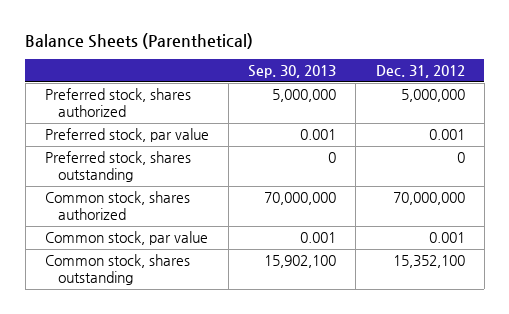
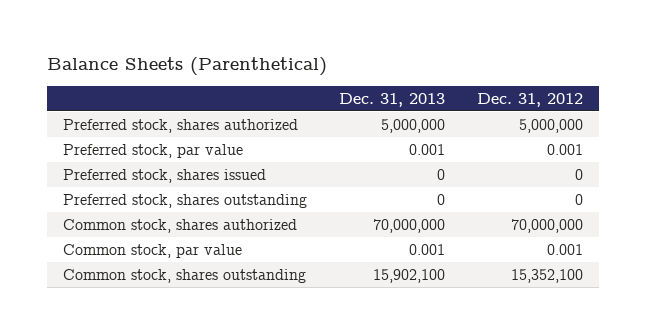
[248,65,337,79] Sep. 30, 2013 -> none
none -> [339,92,446,107] Dec. 31, 2013
none -> [62,168,266,183] Preferred stock, shares issued

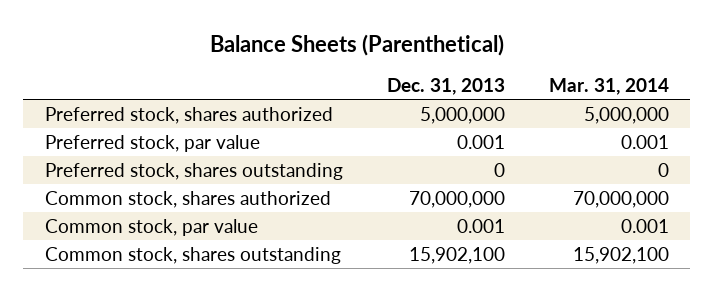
[477,92,584,107] Dec. 31, 2012 -> none
none -> [548,77,669,95] Mar. 31, 2014
[62,168,266,183] Preferred stock, shares issued -> none

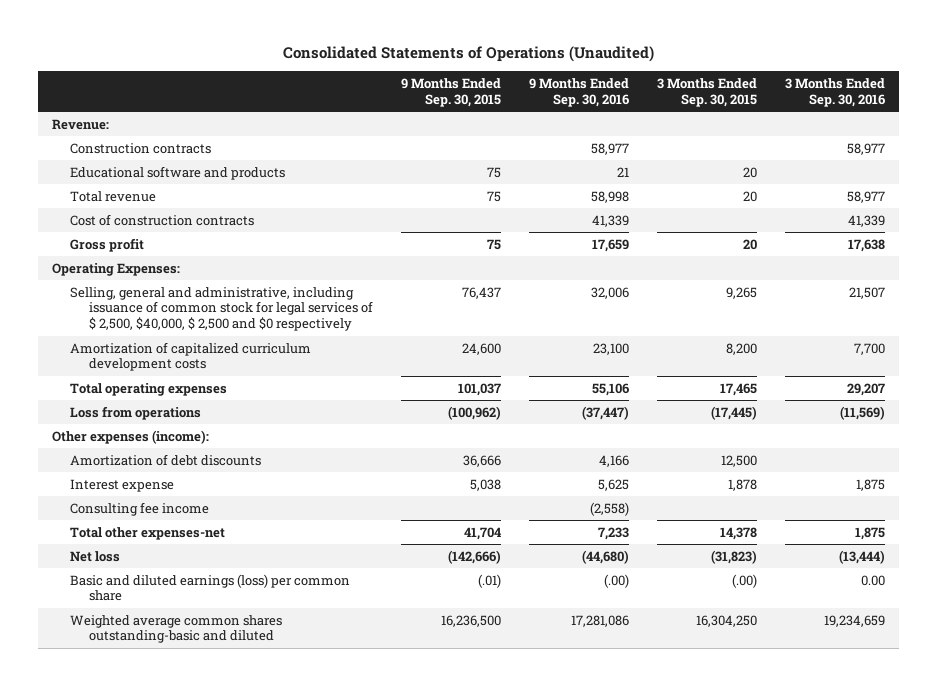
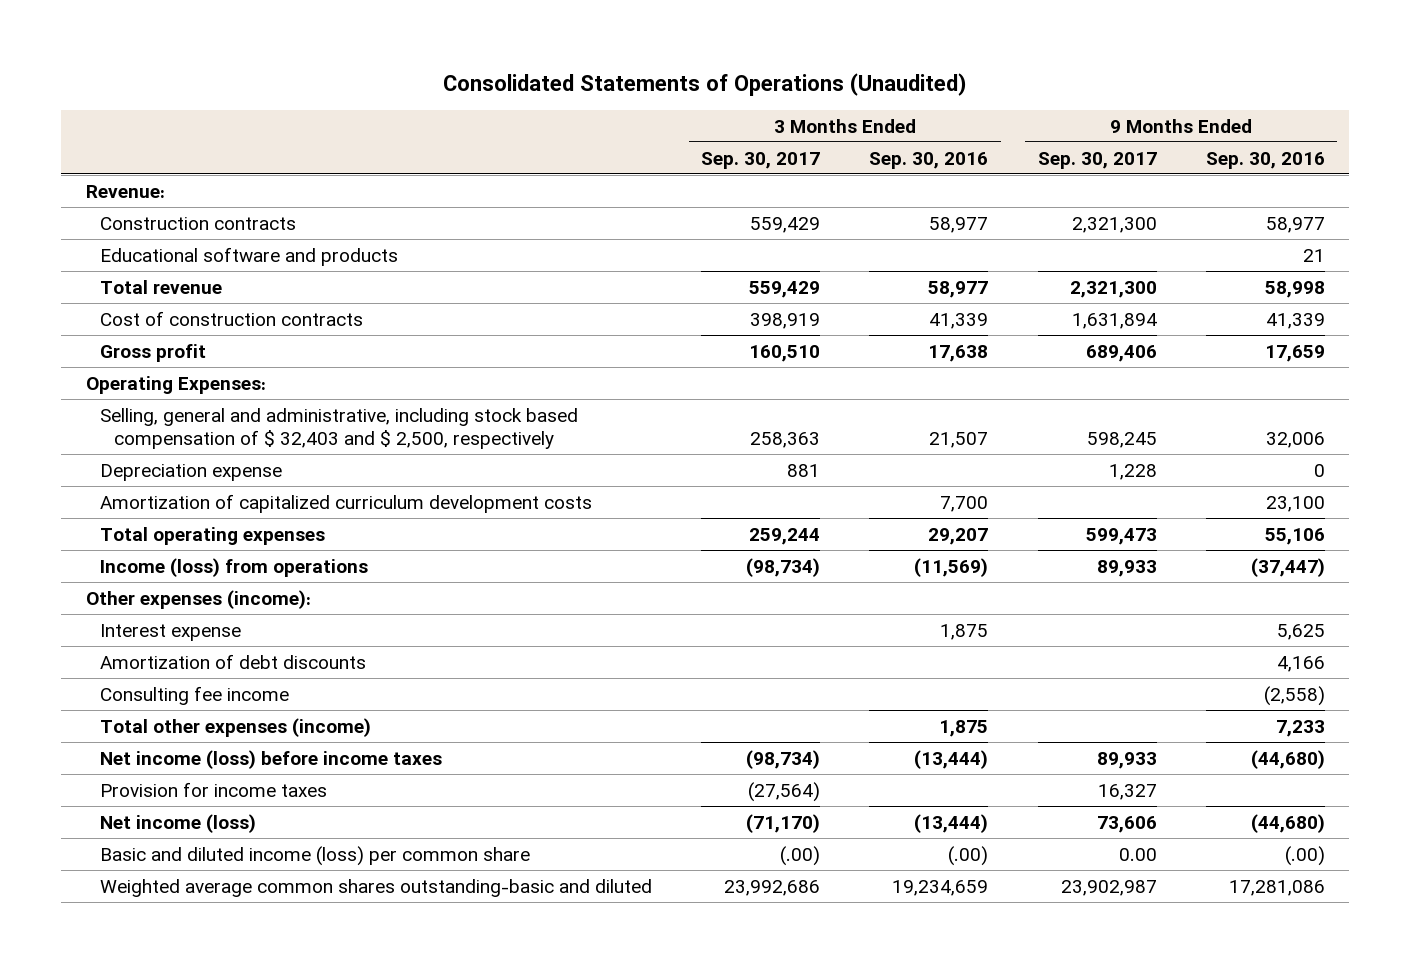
[400,78,501,107] 9 Months Ended Sep. 30, 2015 -> none
[657,78,758,107] 3 Months Ended Sep. 30, 2015 -> none
none -> [701,151,821,169] Sep. 30, 2017
none -> [1037,151,1157,169] Sep. 30, 2017
[70,286,373,332] Selling, general and administrative, including issuance of common stock for legal services of $ 2,500, $40,000, $ 2,500 and $0 respectively -> [100,407,579,449] Selling, general and administrative, including stock based compensation of $ 32,403 and $ 2,500, respectively
none -> [100,463,283,481] Depreciation expense
[70,405,202,420] Loss from operations -> [100,557,369,577] Income (loss) from operations
[70,453,262,466] Amortization of debt discounts -> [100,653,367,669] Amortization of debt discounts
[70,526,226,540] Total other expenses-net -> [100,717,372,737] Total other expenses (income)
none -> [100,749,443,769] Net income (loss) before income taxes
none -> [100,781,328,797] Provision for income taxes
[70,550,121,562] Net loss -> [100,813,257,833] Net income (loss)
[70,573,351,602] Basic and diluted earnings (loss) per common share -> [100,845,531,866] Basic and diluted income (loss) per common share
[861,574,886,586] 0.00 -> [948,845,989,866] (.00)

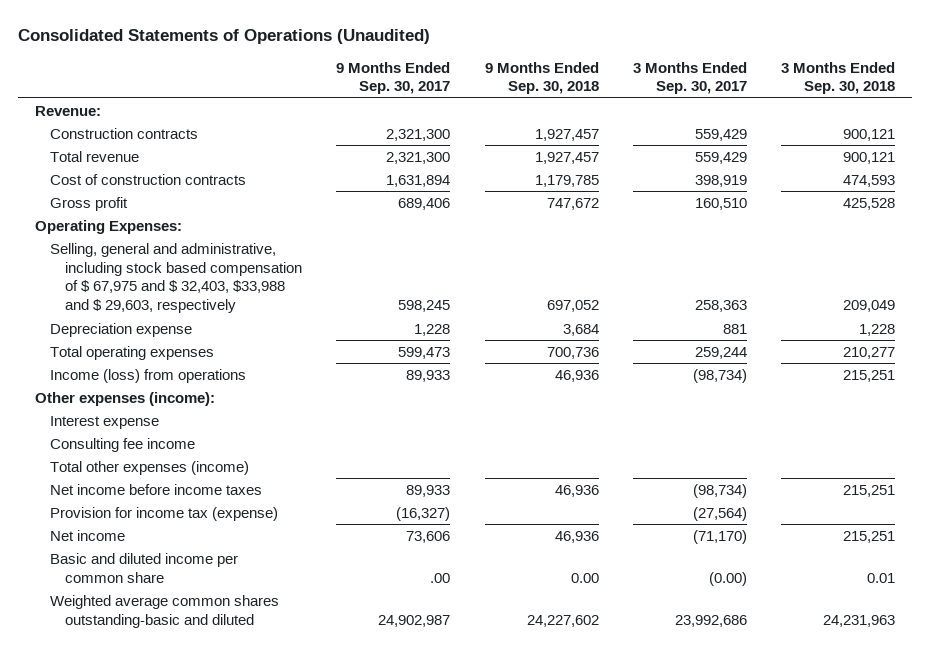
[869,151,989,169] Sep. 30, 2016 -> none
[1205,151,1325,169] Sep. 30, 2016 -> none
none -> [484,61,599,95] 9 Months Ended Sep. 30, 2018
none -> [780,61,895,95] 3 Months Ended Sep. 30, 2018
[100,246,399,266] Educational software and products -> none
[100,407,579,449] Selling, general and administrative, including stock based compensation of $ 32,403 and $ 2,500, respectively -> [49,242,303,313] Selling, general and administrative, including stock based compensation of $ 67,975 and $ 32,403, $33,988 and $ 29,603, respectively
[100,493,593,513] Amortization of capitalized curriculum development costs -> none
[100,653,367,669] Amortization of debt discounts -> none
[100,749,443,769] Net income (loss) before income taxes -> [49,483,262,495] Net income before income taxes
[100,781,328,797] Provision for income taxes -> [49,506,278,521] Provision for income tax (expense)
[1097,783,1157,800] 16,327 -> [396,506,451,521] (16,327)
[100,813,257,833] Net income (loss) -> [49,529,125,541] Net income
[100,845,531,866] Basic and diluted income (loss) per common share -> [49,552,238,583] Basic and diluted income per common share
[780,845,821,866] (.00) -> [708,571,747,586] (0.00)
[1118,847,1157,861] 0.00 -> [430,572,451,583] .00
[1060,879,1157,896] 23,902,987 -> [378,614,451,627] 24,902,987

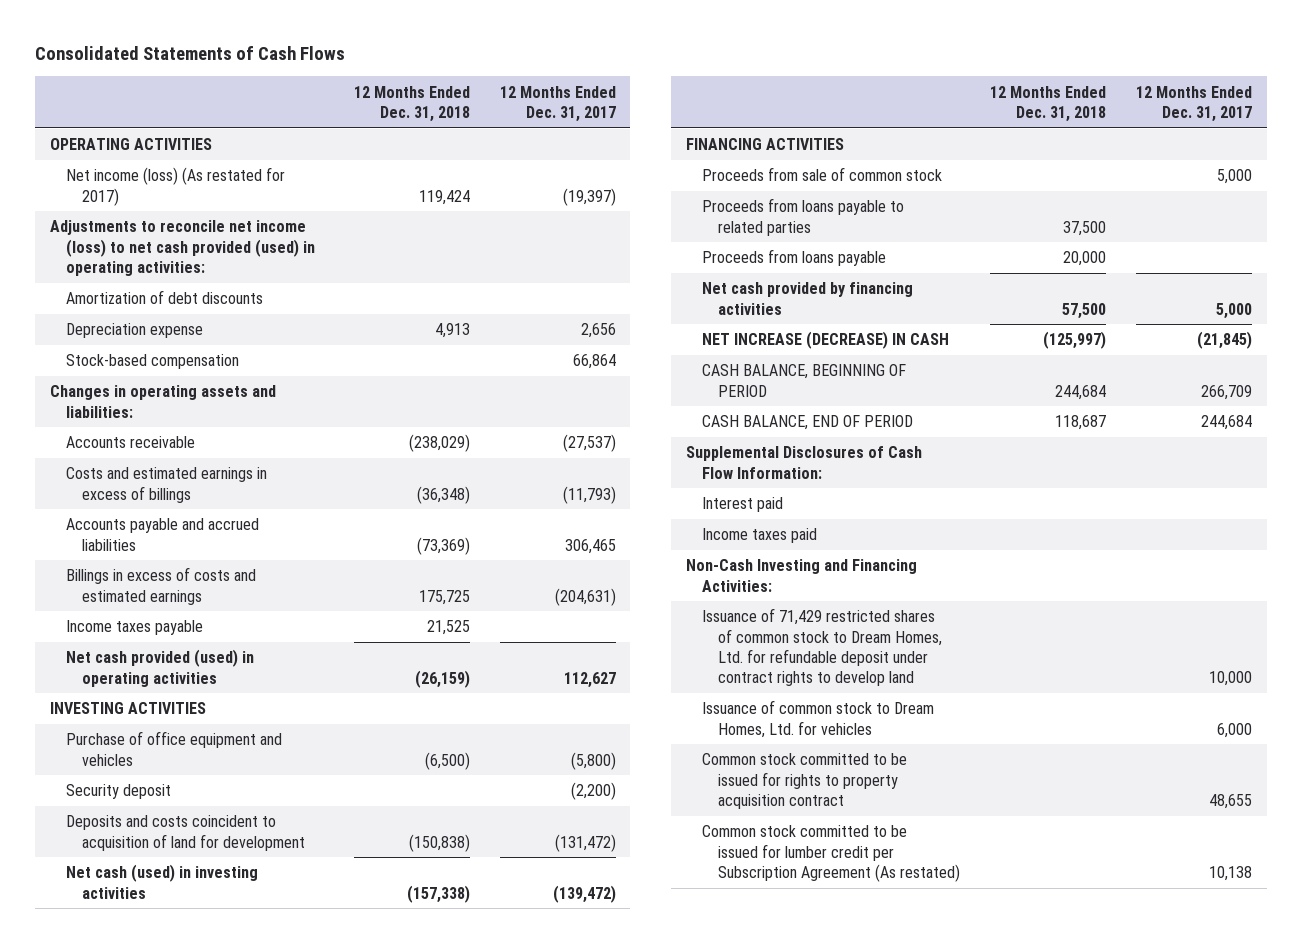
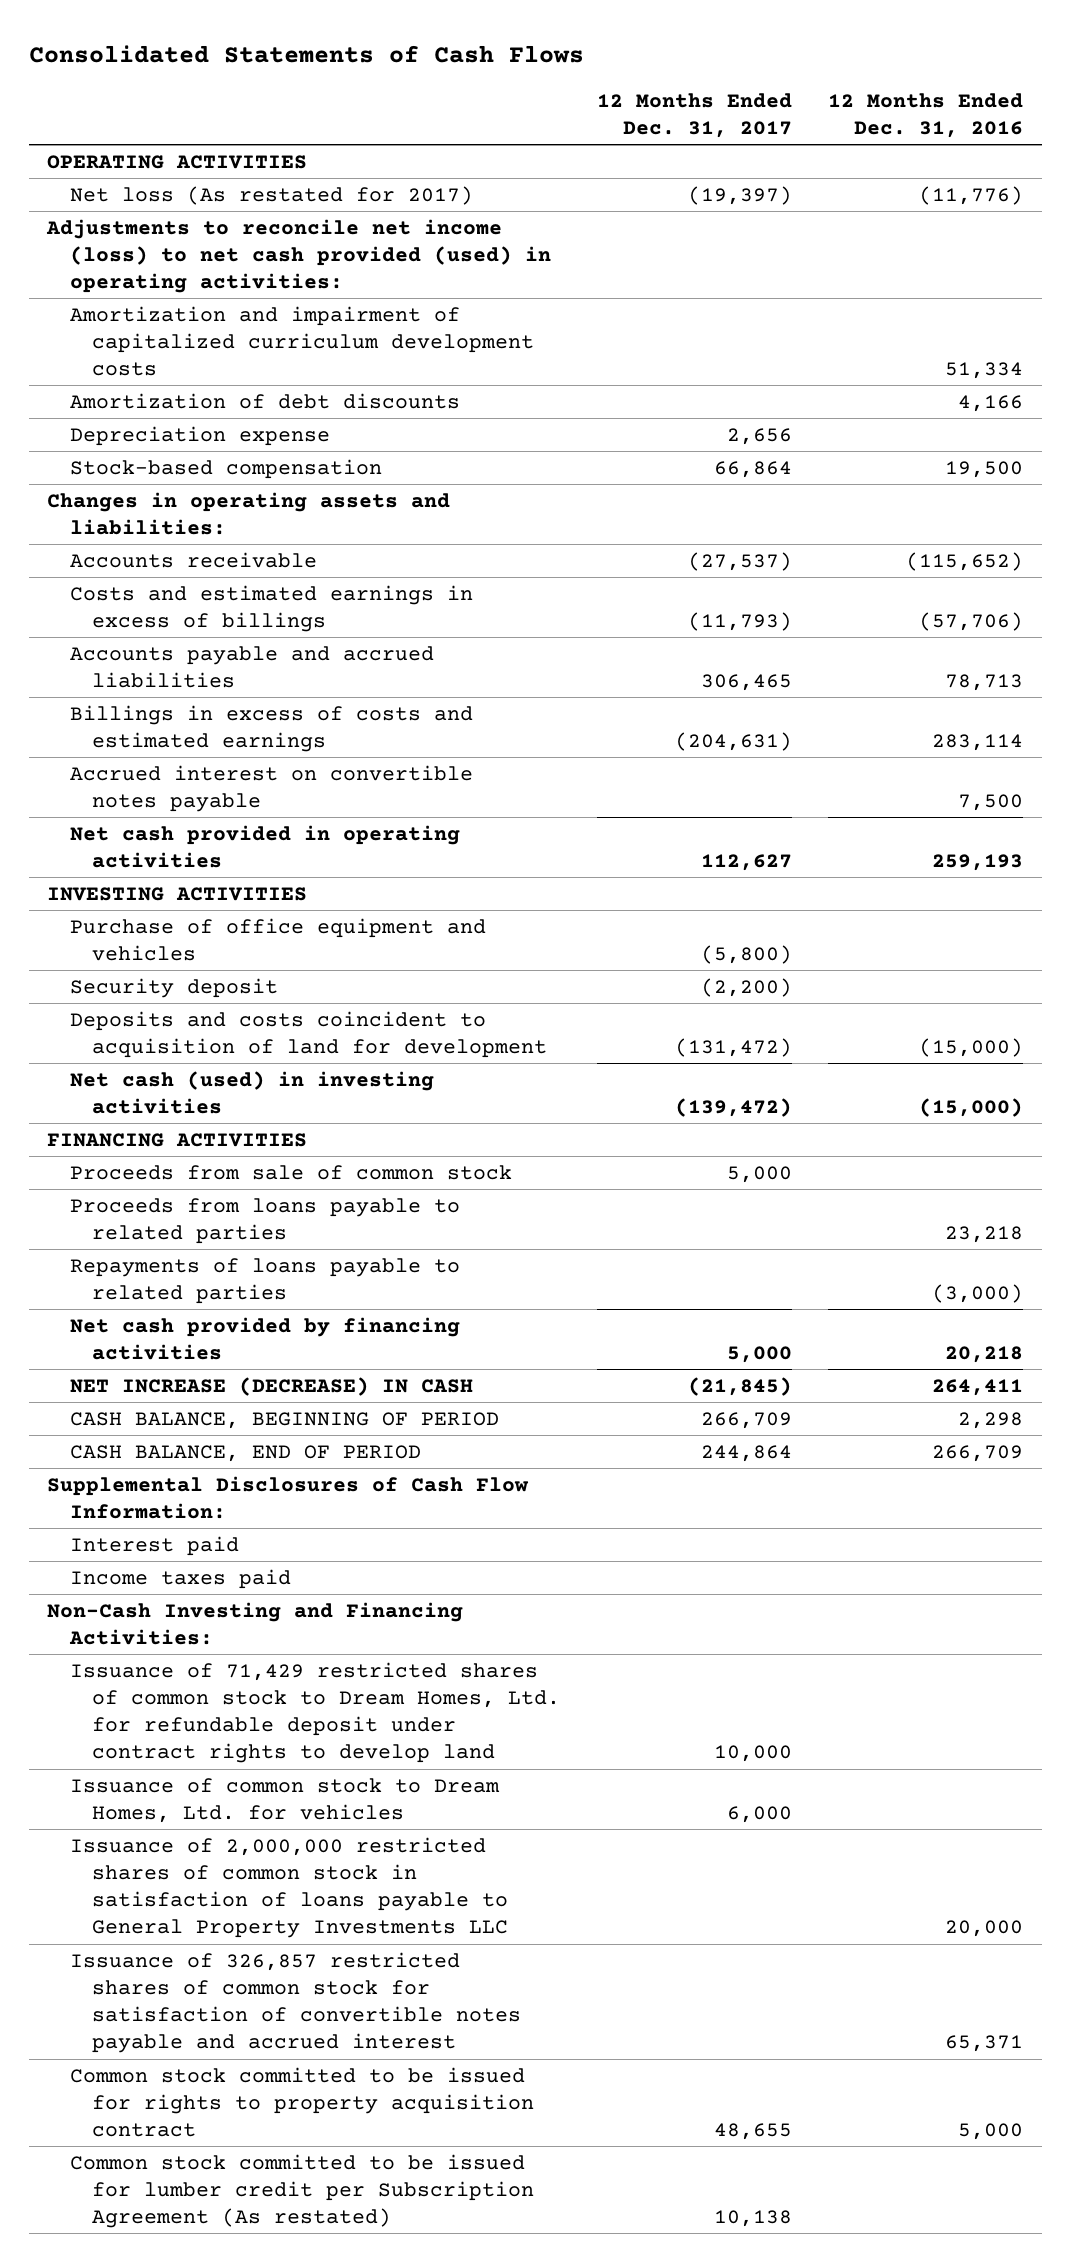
[353,85,470,123] 12 Months Ended Dec. 31, 2018 -> none
none -> [828,92,1024,138] 12 Months Ended Dec. 31, 2016
[65,167,285,206] Net income (loss) (As restated for 2017) -> [69,185,473,205] Net loss (As restated for 2017)
none -> [69,305,534,377] Amortization and impairment of capitalized curriculum development costs
[65,620,203,636] Income taxes payable -> none
none -> [69,764,473,812] Accrued interest on convertible notes payable
[65,649,254,687] Net cash provided (used) in operating activities -> [69,824,460,868] Net cash provided in operating activities
[701,249,886,267] Proceeds from loans payable -> none
none -> [69,1257,460,1304] Repayments of loans payable to related parties
[1200,415,1252,431] 244,684 -> [700,1444,792,1462] 244,864
none -> [69,1836,508,1939] Issuance of 2,000,000 restricted shares of common stock in satisfaction of loans payable to General Property Investments LLC
none -> [69,1951,521,2054] Issuance of 326,857 restricted shares of common stock for satisfaction of convertible notes payable and accrued interest

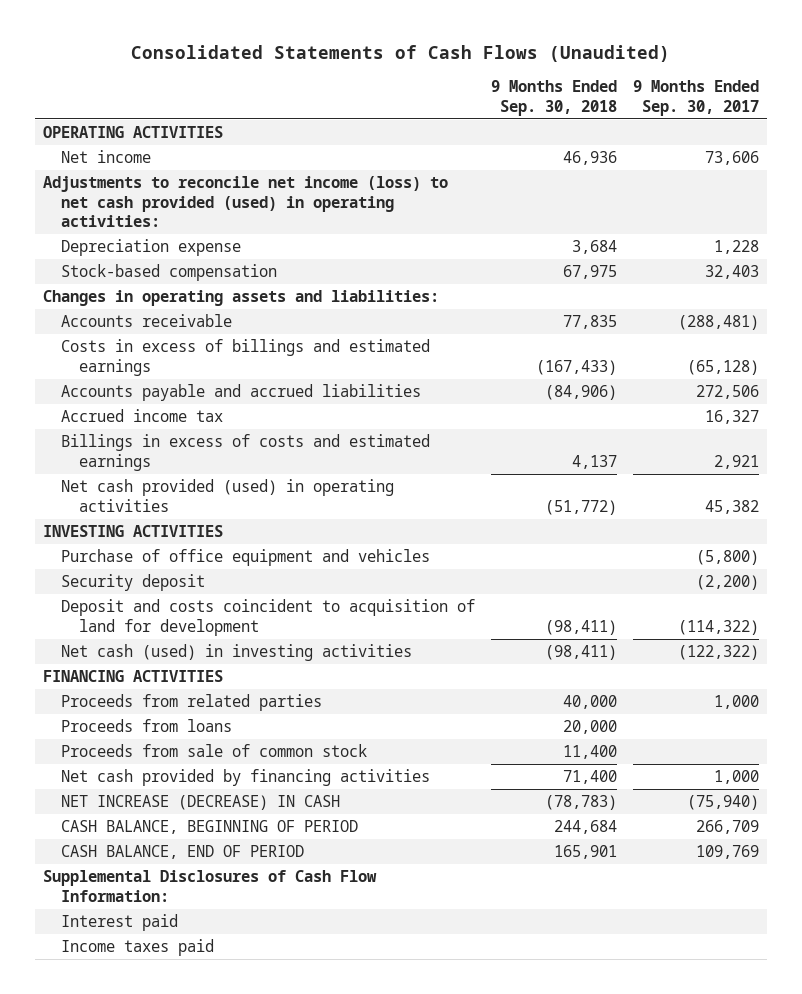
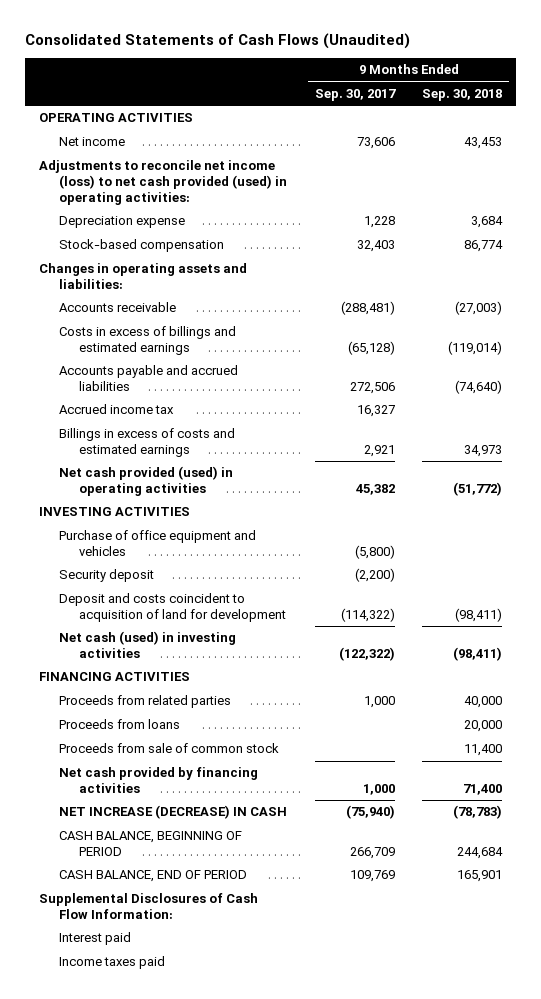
[563,151,618,166] 46,936 -> [464,137,503,150] 43,453
[563,265,618,280] 67,975 -> [464,240,504,253] 86,774
[563,315,618,330] 77,835 -> [455,301,503,316] (27,003)
[536,359,618,375] (167,433) -> [448,341,503,356] (119,014)
[545,385,618,401] (84,906) -> [455,380,503,395] (74,640)
[572,454,618,469] 4,137 -> [464,445,503,458] 34,973

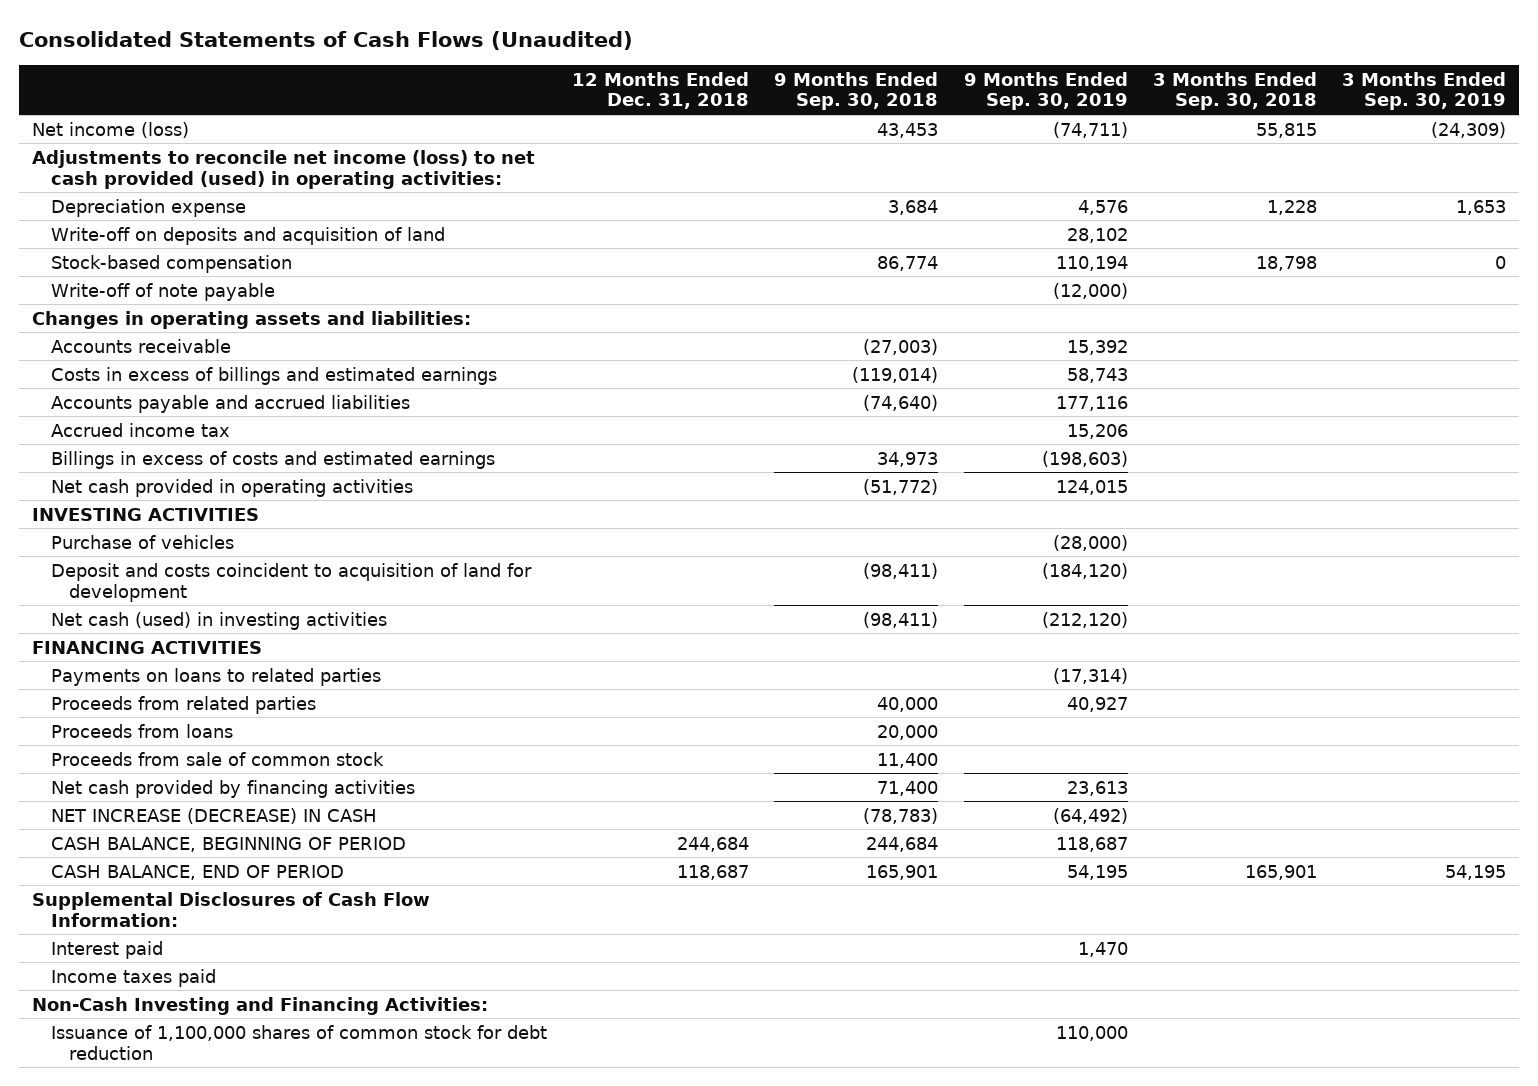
[314,88,396,101] Sep. 30, 2017 -> none
none -> [571,71,749,110] 12 Months Ended Dec. 31, 2018
none -> [963,71,1128,111] 9 Months Ended Sep. 30, 2019
none -> [1152,71,1317,111] 3 Months Ended Sep. 30, 2018
none -> [1342,71,1507,111] 3 Months Ended Sep. 30, 2019
[38,113,193,123] OPERATING ACTIVITIES -> none
[59,137,126,147] Net income -> [31,121,189,138] Net income (loss)
none -> [50,226,445,245] Write-off on deposits and acquisition of land
none -> [50,282,275,301] Write-off of note payable
[59,466,234,497] Net cash provided (used) in operating activities -> [50,478,413,497] Net cash provided in operating activities
[59,569,155,583] Security deposit -> none
[59,530,257,557] Purchase of office equipment and vehicles -> [50,534,234,549] Purchase of vehicles
none -> [50,667,381,686] Payments on loans to related parties
none -> [31,996,488,1015] Non-Cash Investing and Financing Activities:
none -> [50,1024,547,1060] Issuance of 1,100,000 shares of common stock for debt reduction

